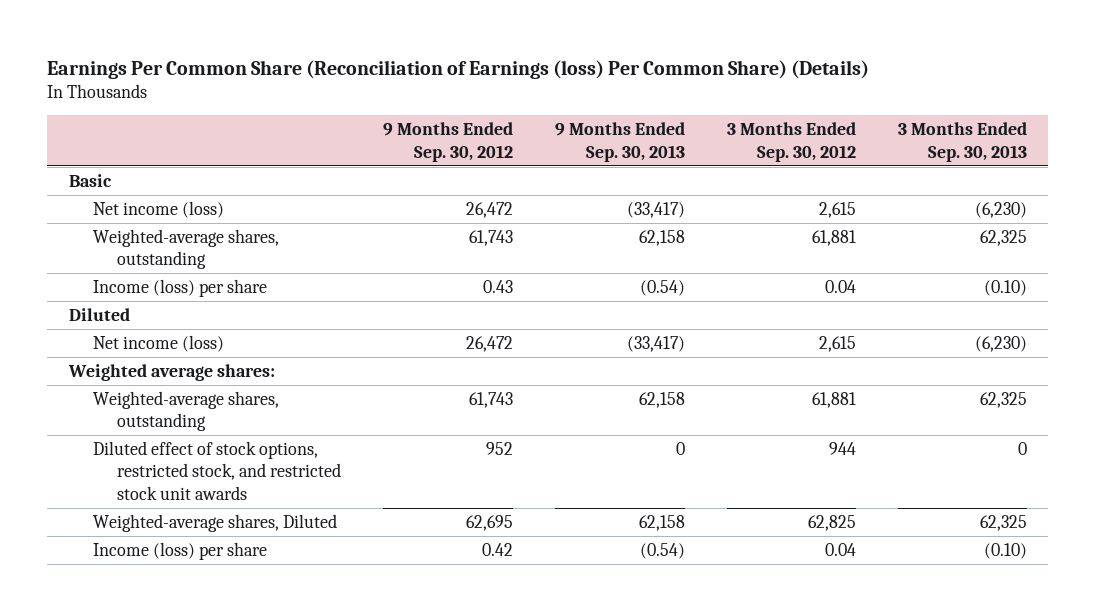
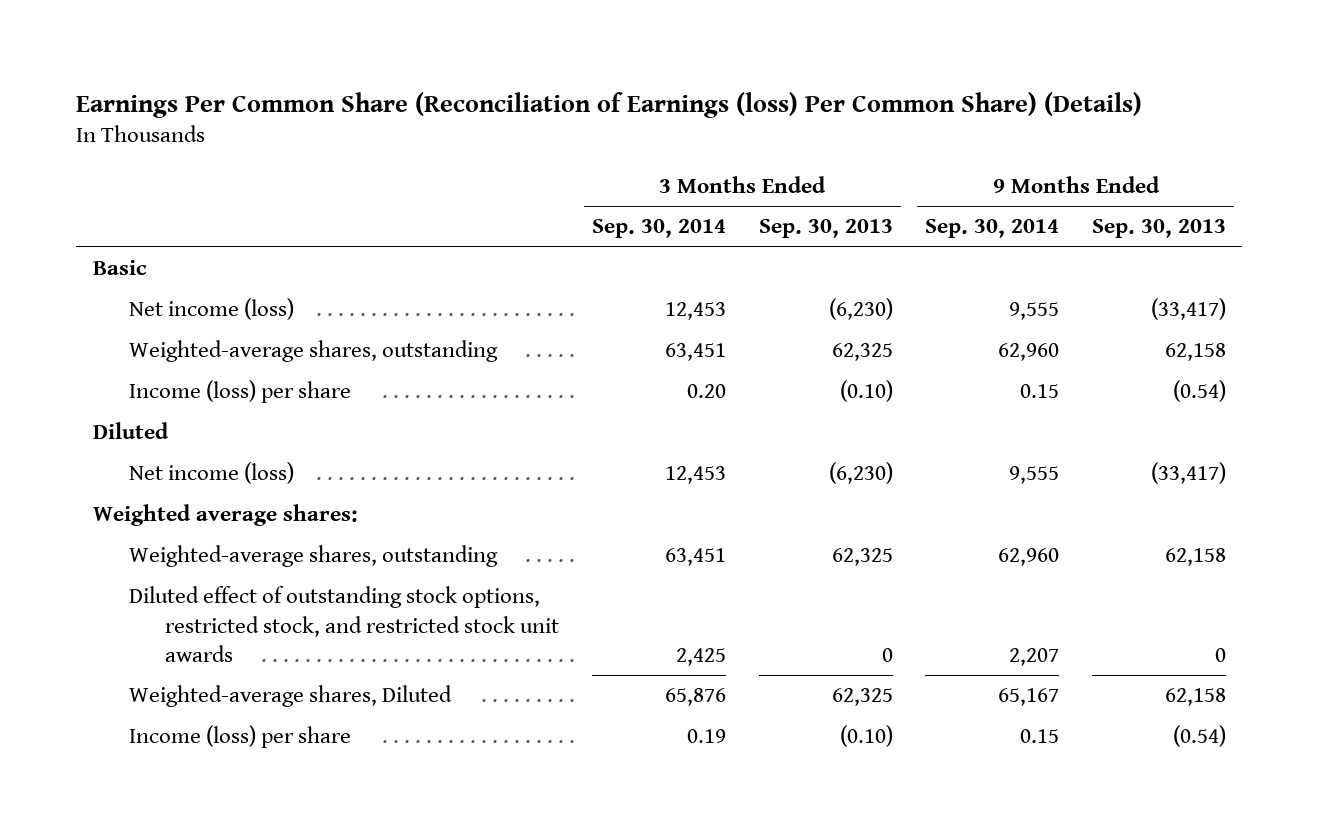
[383,122,514,162] 9 Months Ended Sep. 30, 2012 -> none
[727,122,857,162] 3 Months Ended Sep. 30, 2012 -> none
none -> [591,219,726,239] Sep. 30, 2014
none -> [925,219,1060,239] Sep. 30, 2014
[92,440,342,500] Diluted effect of stock options, restricted stock, and restricted stock unit awards -> [128,586,560,662] Diluted effect of outstanding stock options, restricted stock, and restricted stock unit awards

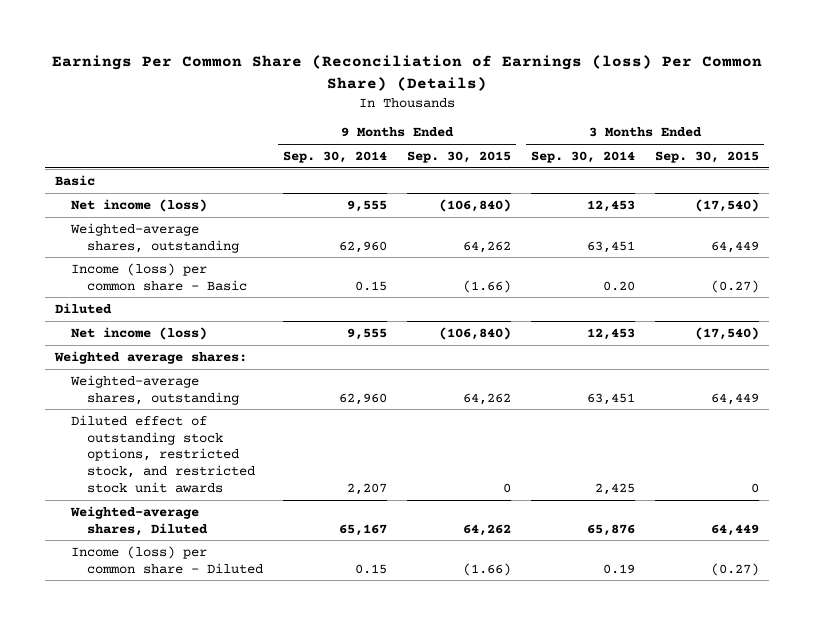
[758,219,893,239] Sep. 30, 2013 -> none
[1092,219,1227,239] Sep. 30, 2013 -> none
none -> [407,151,512,164] Sep. 30, 2015
none -> [654,151,759,164] Sep. 30, 2015
[128,380,351,404] Income (loss) per share -> [71,262,248,291] Income (loss) per common share - Basic
[128,725,351,749] Income (loss) per share -> [71,545,264,574] Income (loss) per common share - Diluted

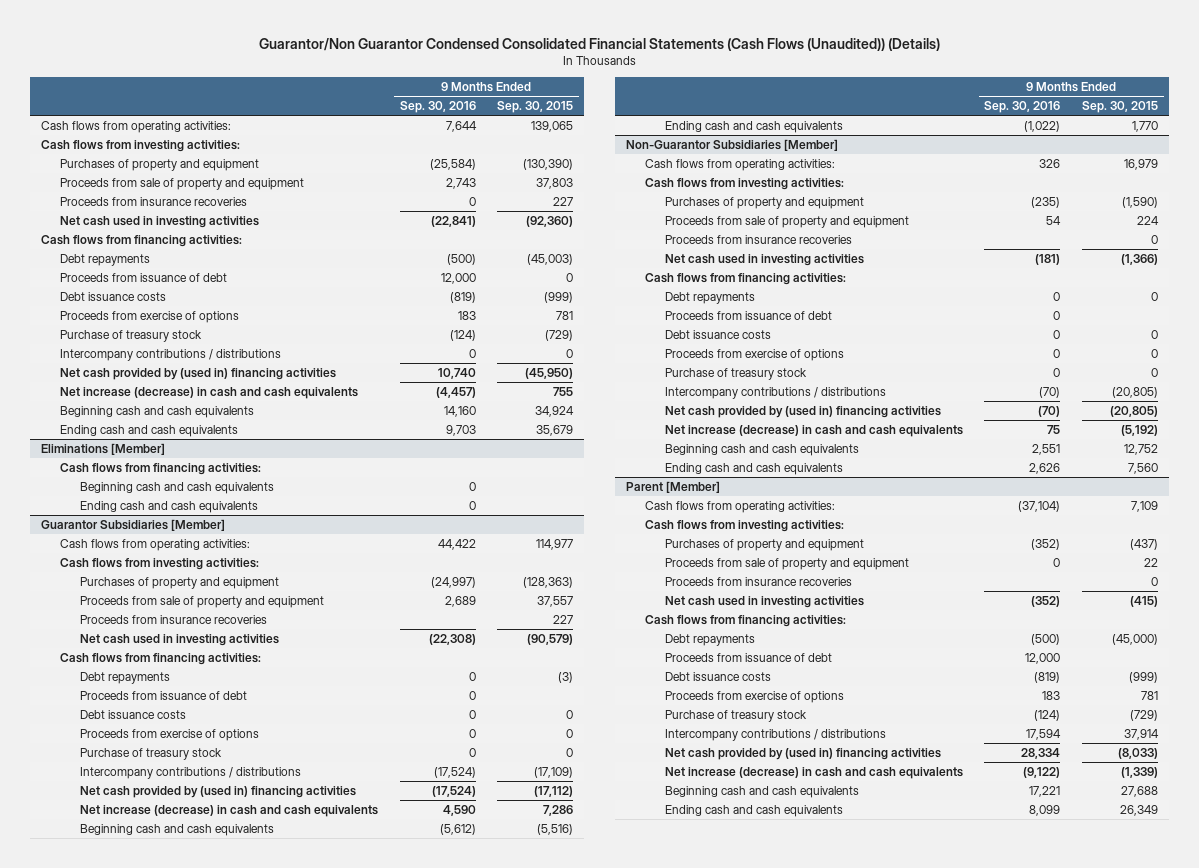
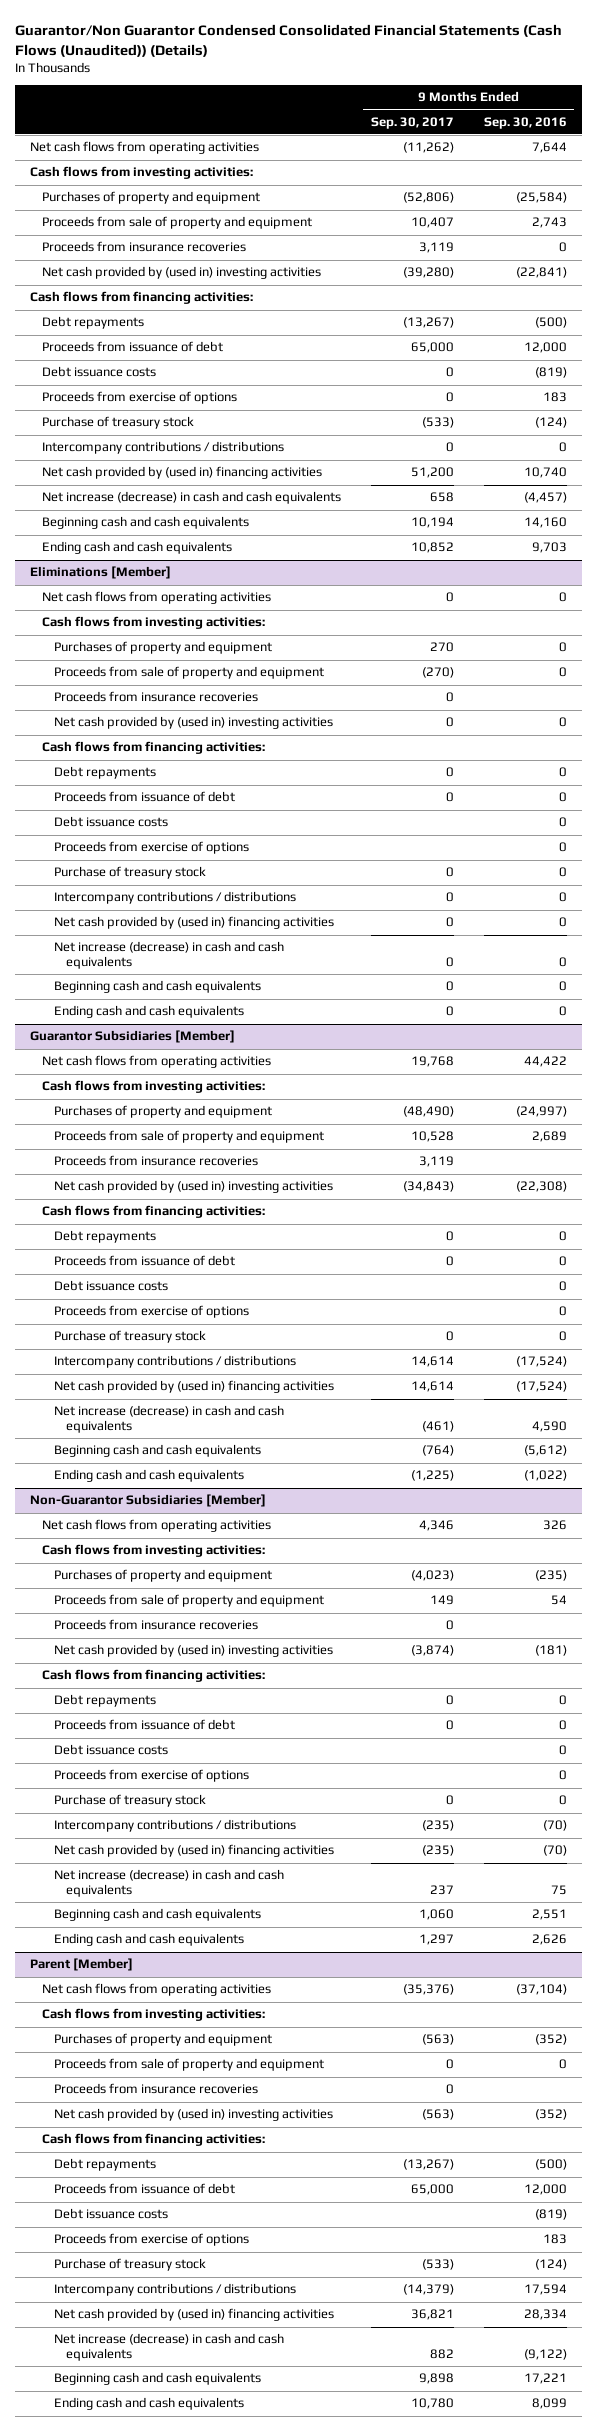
[497,101,574,114] Sep. 30, 2015 -> none
none -> [370,116,454,129] Sep. 30, 2017
[40,120,231,133] Cash flows from operating activities: -> [29,141,259,155] Net cash flows from operating activities
[60,215,260,228] Net cash used in investing activities -> [42,266,322,280] Net cash provided by (used in) investing activities
none -> [42,591,272,605] Net cash flows from operating activities
none -> [42,616,266,630] Cash flows from investing activities:
none -> [54,641,273,655] Purchases of property and equipment
none -> [54,666,325,680] Proceeds from sale of property and equipment
none -> [54,691,259,703] Proceeds from insurance recoveries
none -> [54,716,334,730] Net cash provided by (used in) investing activities
none -> [54,766,157,780] Debt repayments
none -> [54,791,236,803] Proceeds from issuance of debt
none -> [54,816,169,828] Debt issuance costs
none -> [54,841,250,855] Proceeds from exercise of options
none -> [54,866,207,880] Purchase of treasury stock
none -> [54,891,297,905] Intercompany contributions / distributions
none -> [54,916,335,930] Net cash provided by (used in) financing activities
none -> [54,941,285,970] Net increase (decrease) in cash and cash equivalents
[60,538,251,551] Cash flows from operating activities: -> [42,1055,272,1069] Net cash flows from operating activities
[79,633,279,646] Net cash used in investing activities -> [54,1180,334,1194] Net cash provided by (used in) investing activities
[645,158,836,171] Cash flows from operating activities: -> [42,1519,272,1533] Net cash flows from operating activities
[664,253,864,266] Net cash used in investing activities -> [54,1644,334,1658] Net cash provided by (used in) investing activities
[645,500,836,513] Cash flows from operating activities: -> [42,1983,272,1997] Net cash flows from operating activities
[664,595,864,608] Net cash used in investing activities -> [54,2108,334,2122] Net cash provided by (used in) investing activities

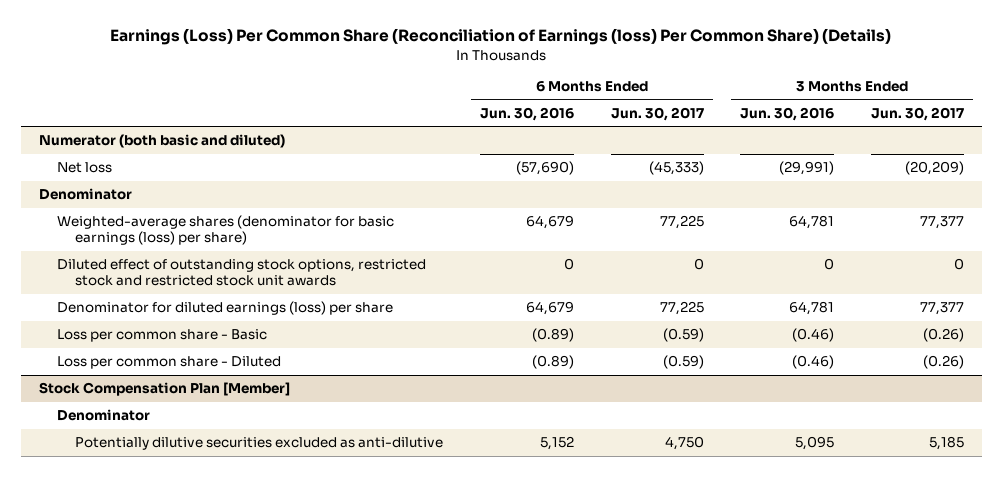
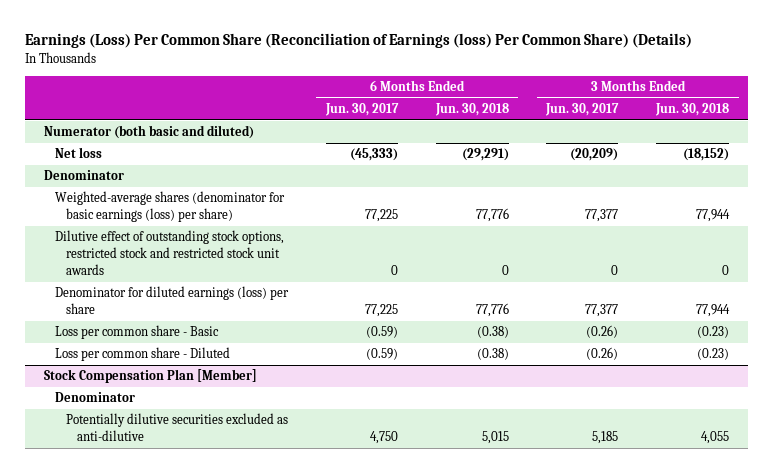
[480,106,575,121] Jun. 30, 2016 -> none
[740,106,835,121] Jun. 30, 2016 -> none
none -> [434,103,509,117] Jun. 30, 2018
none -> [655,103,730,117] Jun. 30, 2018
[57,259,427,287] Diluted effect of outstanding stock options, restricted stock and restricted stock unit awards -> [54,230,284,276] Dilutive effect of outstanding stock options, restricted stock and restricted stock unit awards

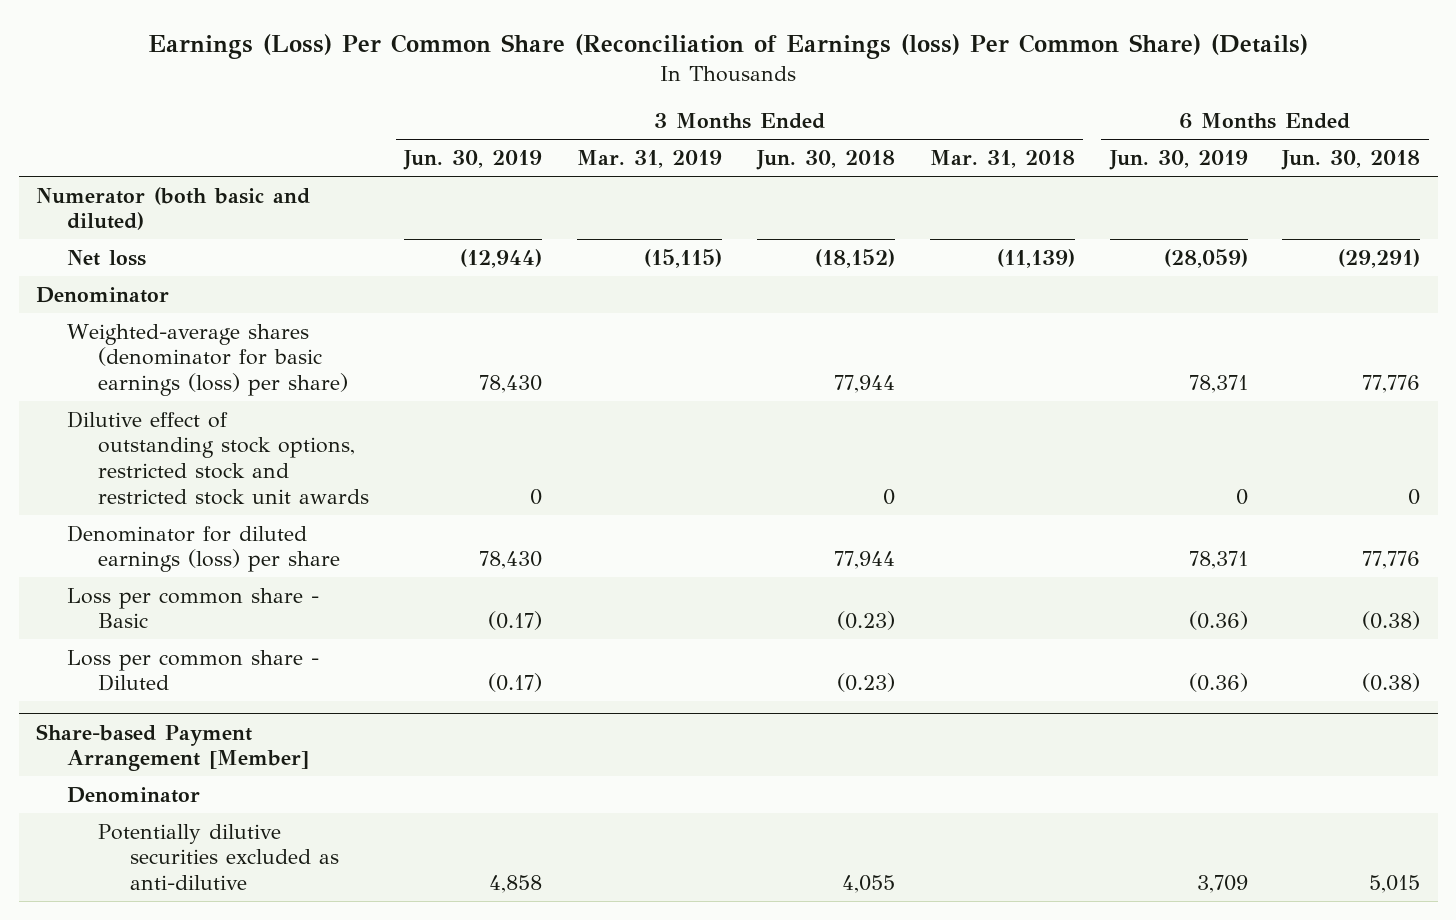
[324,103,399,117] Jun. 30, 2017 -> none
[545,103,620,117] Jun. 30, 2017 -> none
none -> [403,150,543,171] Jun. 30, 2019
none -> [577,150,723,169] Mar. 31, 2019
none -> [929,150,1075,169] Mar. 31, 2018
none -> [1108,150,1248,171] Jun. 30, 2019
[43,369,257,384] Stock Compensation Plan [Member] -> [36,723,310,772] Share-based Payment Arrangement [Member]

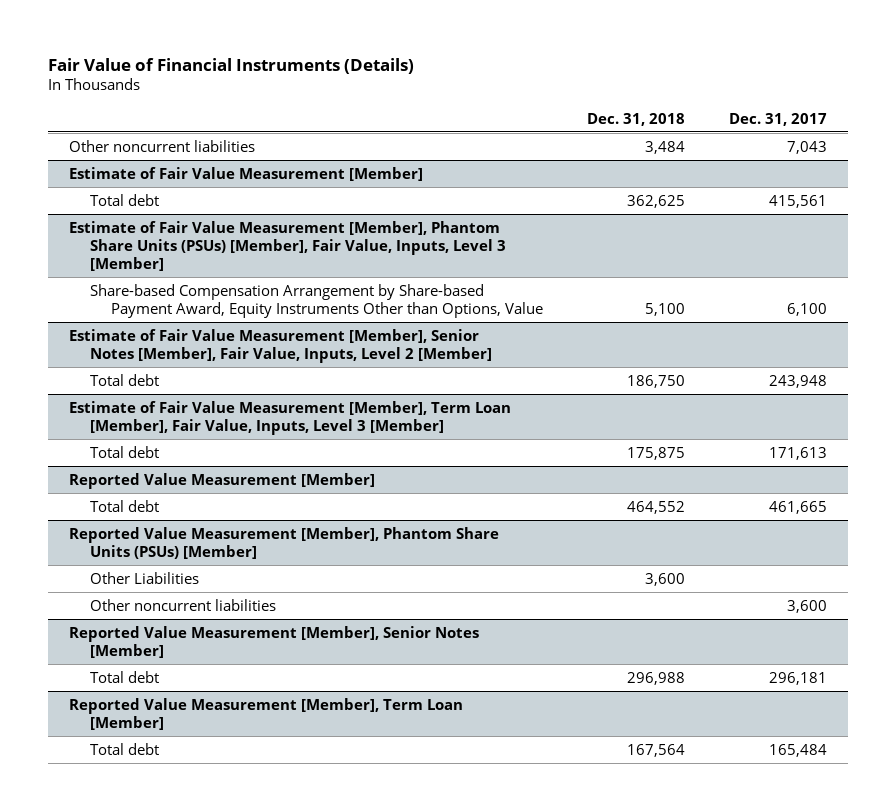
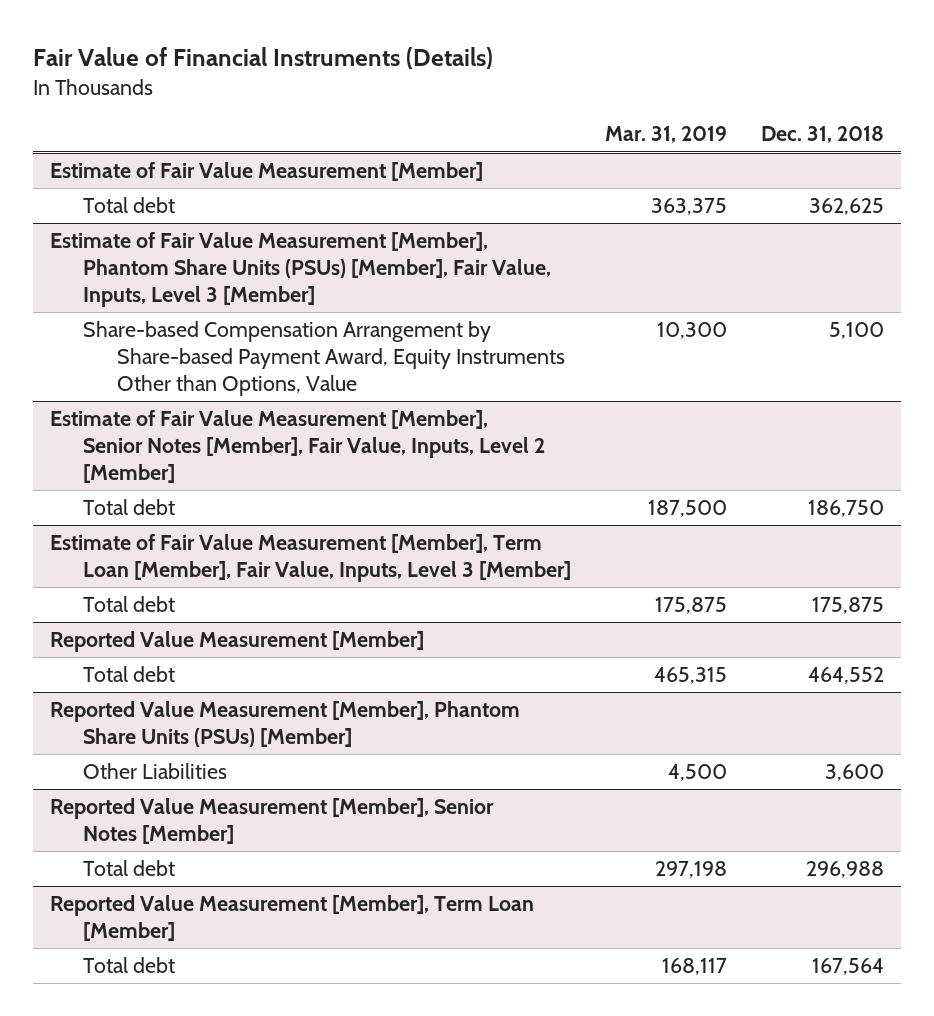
[728,112,827,126] Dec. 31, 2017 -> none
none -> [605,126,728,144] Mar. 31, 2019
[69,139,256,152] Other noncurrent liabilities -> none
[90,598,277,611] Other noncurrent liabilities -> none

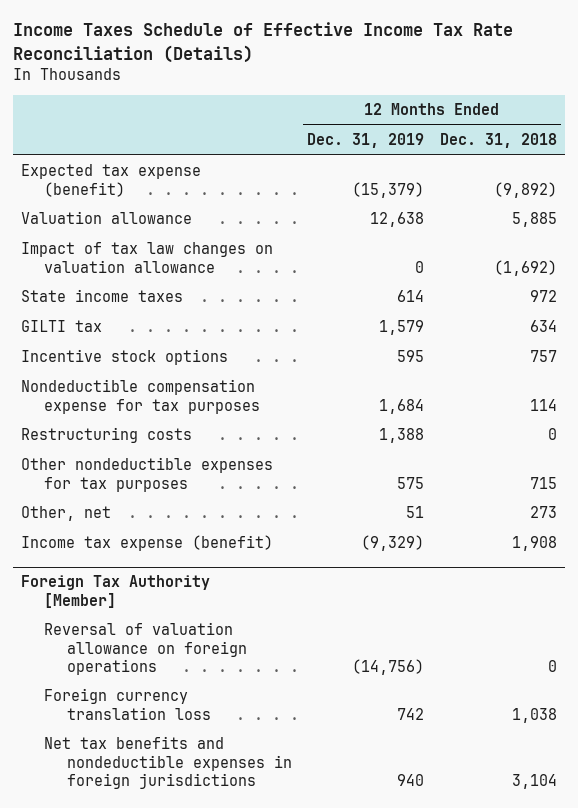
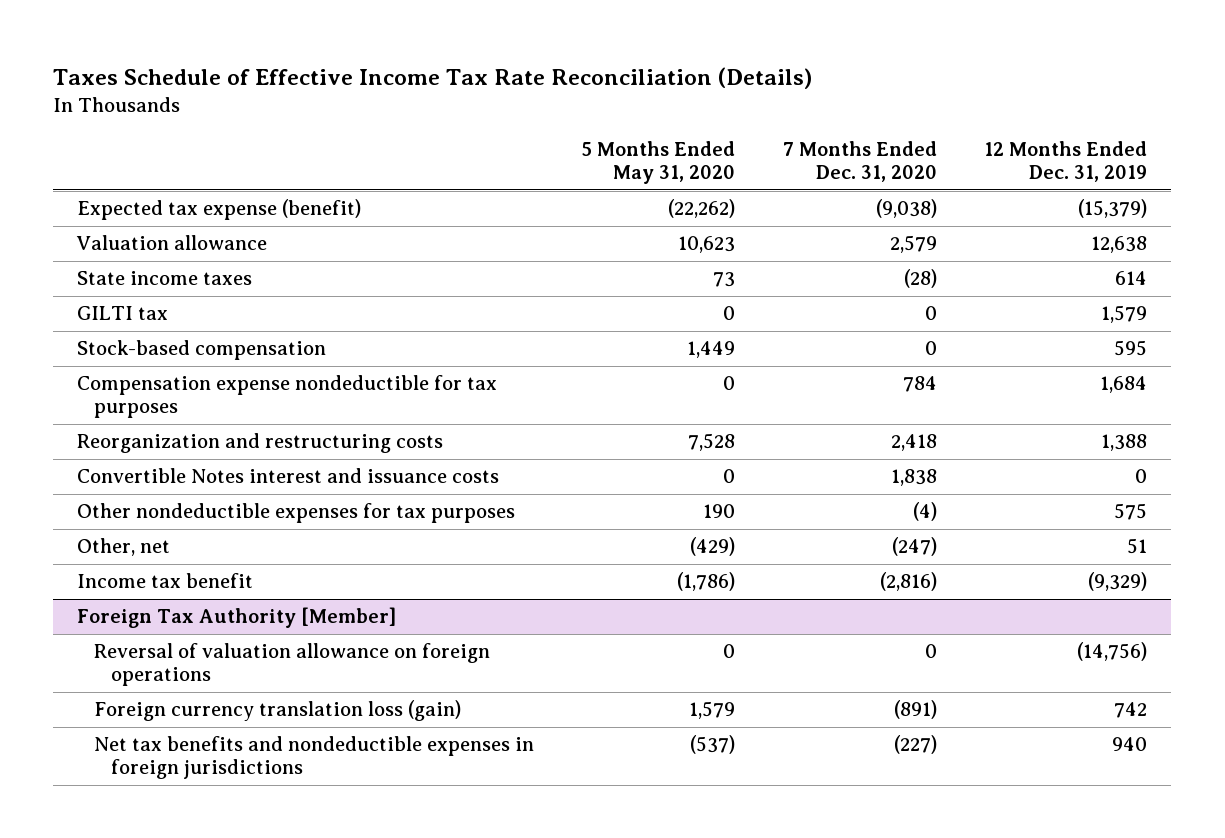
[13,22,514,63] Income Taxes Schedule of Effective Income Tax Rate Reconciliation (Details) -> [53,66,813,89] Taxes Schedule of Effective Income Tax Rate Reconciliation (Details)
[439,133,557,149] Dec. 31, 2018 -> none
none -> [581,141,736,185] 5 Months Ended May 31, 2020
none -> [782,141,937,183] 7 Months Ended Dec. 31, 2020
[20,242,273,273] Impact of tax law changes on valuation allowance -> none
[20,349,228,366] Incentive stock options -> [77,340,327,361] Stock-based compensation
[20,379,260,414] Nondeductible compensation expense for tax purposes -> [77,375,498,419] Compensation expense nondeductible for tax purposes
[20,427,192,444] Restructuring costs -> [77,433,444,454] Reorganization and restructuring costs
none -> [77,468,500,484] Convertible Notes interest and issuance costs
[20,535,273,552] Income tax expense (benefit) -> [77,573,254,589] Income tax benefit
[43,688,211,720] Foreign currency translation loss -> [94,700,462,722] Foreign currency translation loss (gain)

